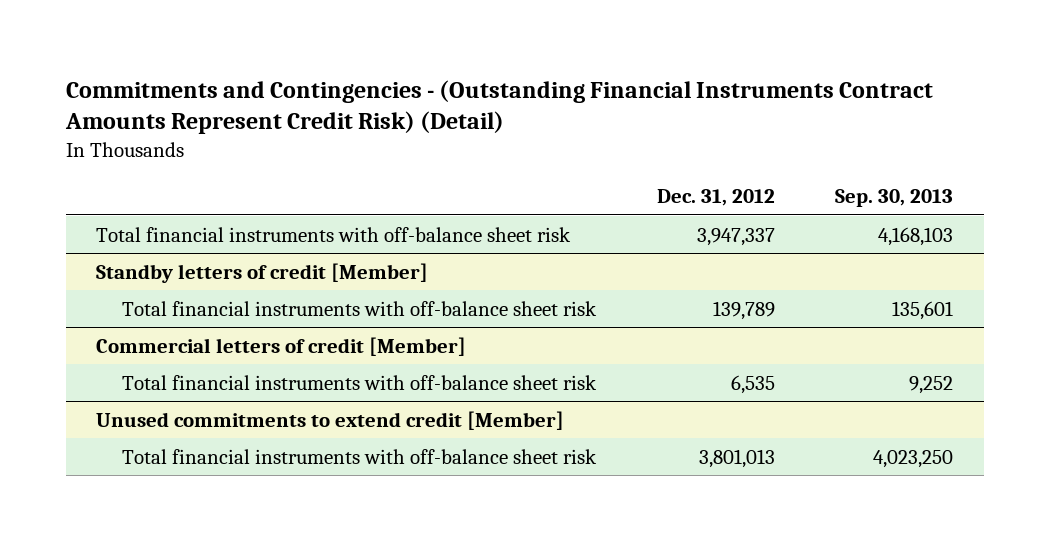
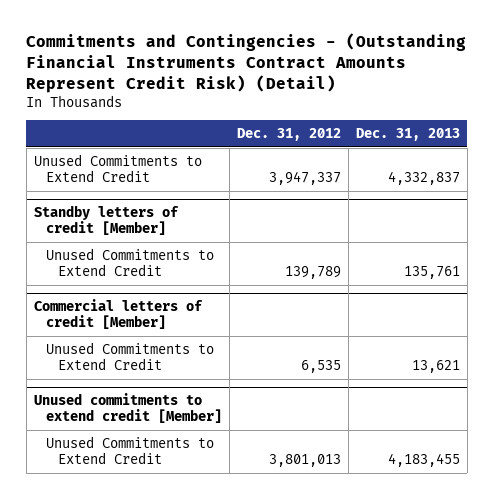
[835,188,954,207] Sep. 30, 2013 -> none
none -> [355,128,460,142] Dec. 31, 2013
[96,226,572,242] Total financial instruments with off-balance sheet risk -> [33,153,202,183] Unused Commitments to Extend Credit
[122,300,598,316] Total financial instruments with off-balance sheet risk -> [45,247,214,277] Unused Commitments to Extend Credit
[122,374,598,390] Total financial instruments with off-balance sheet risk -> [45,341,214,371] Unused Commitments to Extend Credit
[122,448,598,464] Total financial instruments with off-balance sheet risk -> [45,435,214,465] Unused Commitments to Extend Credit

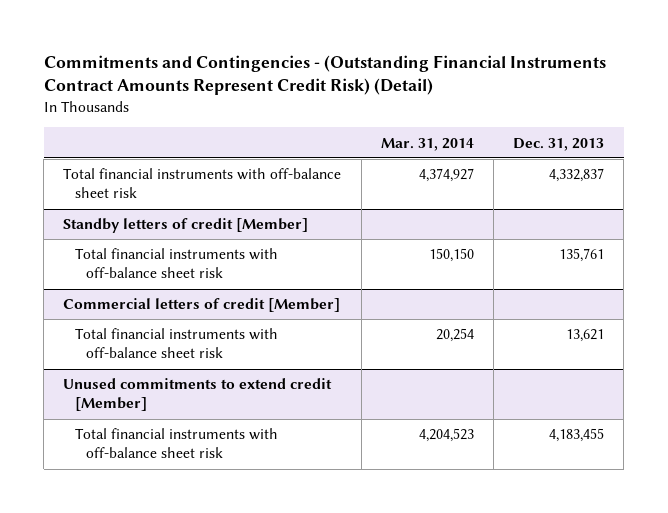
[236,128,341,142] Dec. 31, 2012 -> none
none -> [380,137,474,151] Mar. 31, 2014
[33,153,202,183] Unused Commitments to Extend Credit -> [63,168,342,199] Total financial instruments with off-balance sheet risk
[45,247,214,277] Unused Commitments to Extend Credit -> [74,248,278,279] Total financial instruments with off-balance sheet risk
[45,341,214,371] Unused Commitments to Extend Credit -> [74,328,278,359] Total financial instruments with off-balance sheet risk
[45,435,214,465] Unused Commitments to Extend Credit -> [74,428,278,459] Total financial instruments with off-balance sheet risk

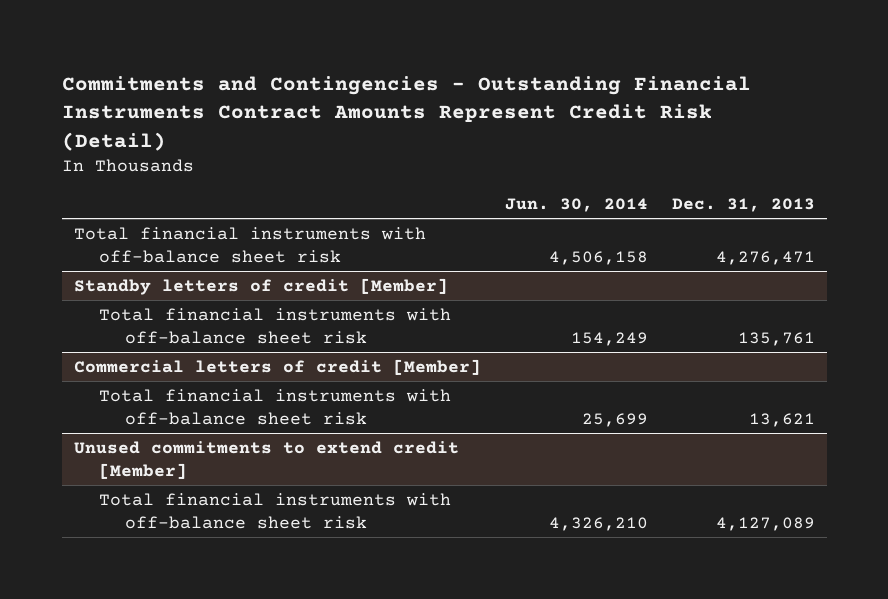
[43,54,606,96] Commitments and Contingencies - (Outstanding Financial Instruments Contract Amounts Represent Credit Risk) (Detail) -> [61,76,751,151] Commitments and Contingencies - Outstanding Financial Instruments Contract Amounts Represent Credit Risk (Detail)
[380,137,474,151] Mar. 31, 2014 -> none
none -> [504,198,648,213] Jun. 30, 2014
[549,168,605,183] 4,332,837 -> [715,250,815,265] 4,276,471
[549,428,605,443] 4,183,455 -> [715,516,815,531] 4,127,089

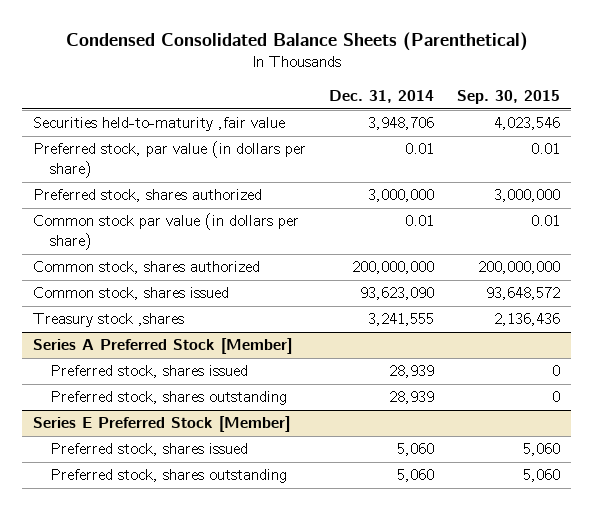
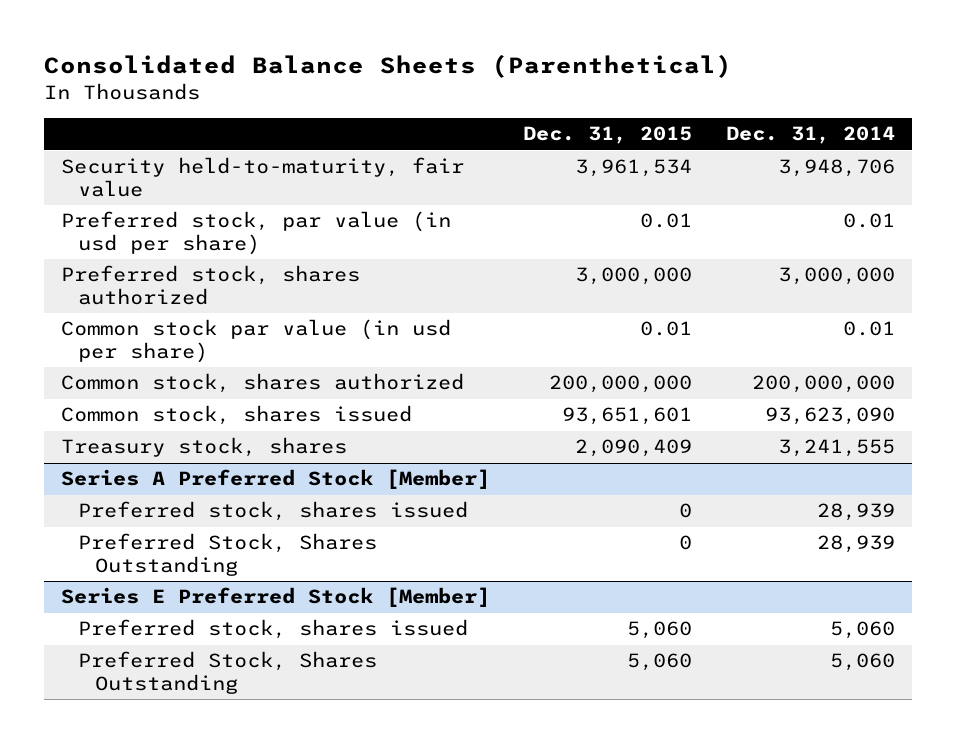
[65,32,528,52] Condensed Consolidated Balance Sheets (Parenthetical) -> [43,54,732,79] Consolidated Balance Sheets (Parenthetical)
[456,90,560,105] Sep. 30, 2015 -> none
none -> [523,126,693,145] Dec. 31, 2015
[33,117,286,132] Securities held-to-maturity ,fair value -> [60,157,464,198] Security held-to-maturity, fair value
[33,141,307,179] Preferred stock, par value (in dollars per share) -> [60,211,451,256] Preferred stock, par value (in usd per share)
[33,213,300,251] Common stock par value (in dollars per share) -> [60,319,451,364] Common stock par value (in usd per share)
[33,313,185,328] Treasury stock ,shares -> [60,437,347,458] Treasury stock, shares
[49,391,287,406] Preferred stock, shares outstanding -> [78,533,378,577] Preferred Stock, Shares Outstanding
[49,469,287,484] Preferred stock, shares outstanding -> [78,651,378,695] Preferred Stock, Shares Outstanding

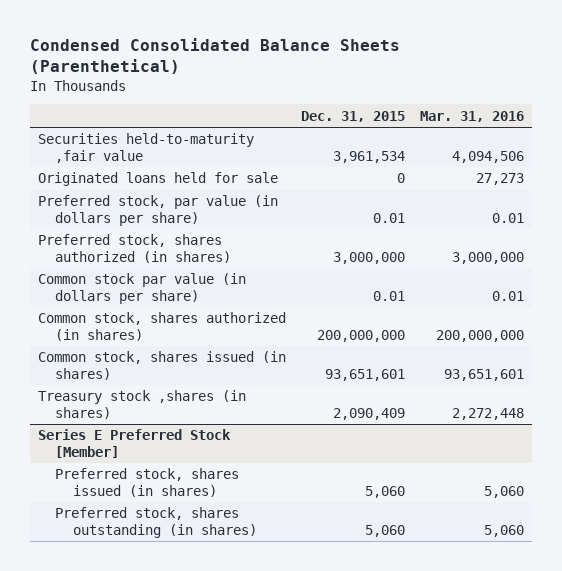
[43,54,732,79] Consolidated Balance Sheets (Parenthetical) -> [30,38,401,75] Condensed Consolidated Balance Sheets (Parenthetical)
[726,126,896,145] Dec. 31, 2014 -> none
none -> [420,110,525,122] Mar. 31, 2016
[60,469,490,490] Series A Preferred Stock [Member] -> none
[78,501,469,522] Preferred stock, shares issued -> none
[78,533,378,577] Preferred Stock, Shares Outstanding -> none
[60,157,464,198] Security held-to-maturity, fair value -> [37,133,254,163] Securities held-to-maturity ,fair value
none -> [37,172,278,187] Originated loans held for sale
[60,211,451,256] Preferred stock, par value (in usd per share) -> [37,195,278,226] Preferred stock, par value (in dollars per share)
[60,265,360,306] Preferred stock, shares authorized -> [37,234,232,263] Preferred stock, shares authorized (in shares)
[60,319,451,364] Common stock par value (in usd per share) -> [37,273,246,304] Common stock par value (in dollars per share)
[60,373,464,394] Common stock, shares authorized -> [37,312,286,341] Common stock, shares authorized (in shares)
[60,405,412,426] Common stock, shares issued -> [37,351,286,380] Common stock, shares issued (in shares)
[60,437,347,458] Treasury stock, shares -> [37,390,246,419] Treasury stock ,shares (in shares)
[78,619,469,640] Preferred stock, shares issued -> [55,468,240,497] Preferred stock, shares issued (in shares)
[78,651,378,695] Preferred Stock, Shares Outstanding -> [55,507,257,538] Preferred stock, shares outstanding (in shares)

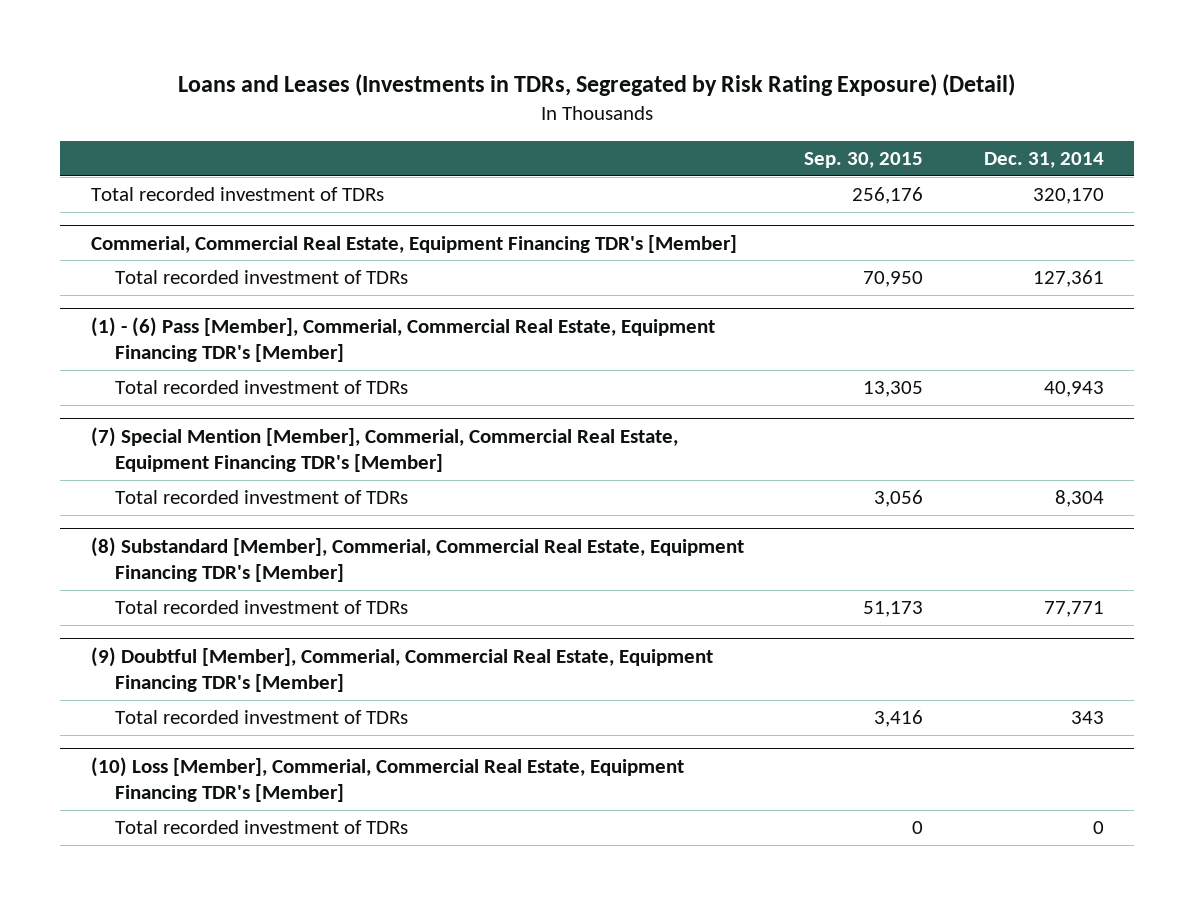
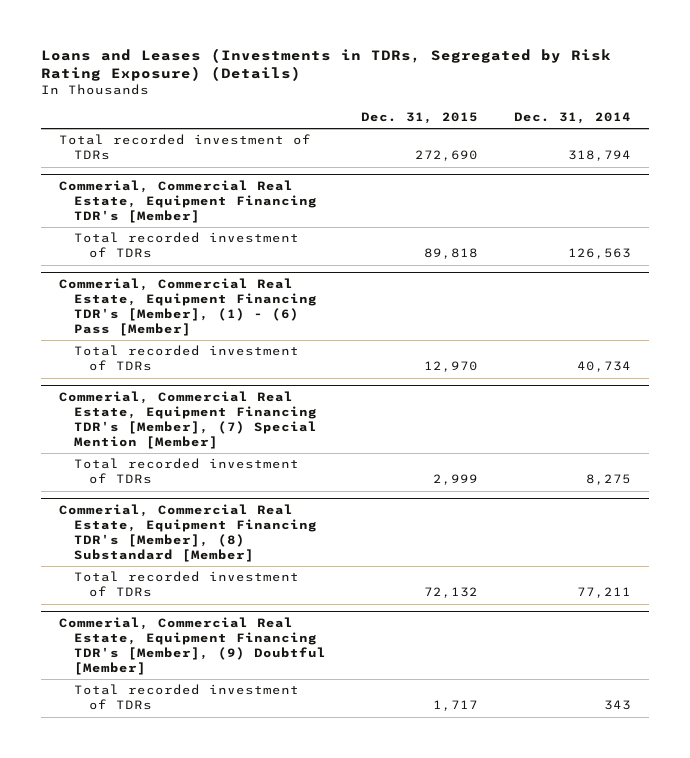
[178,74,1016,97] Loans and Leases (Investments in TDRs, Segregated by Risk Rating Exposure) (Detail) -> [41,47,612,81] Loans and Leases (Investments in TDRs, Segregated by Risk Rating Exposure) (Details)
[804,152,924,169] Sep. 30, 2015 -> none
none -> [361,112,479,125] Dec. 31, 2015
[1033,188,1105,205] 320,170 -> [567,150,631,162] 318,794
[1033,270,1105,288] 127,361 -> [567,248,631,260] 126,563
[90,316,715,363] (1) - (6) Pass [Member], Commerial, Commercial Real Estate, Equipment Financing TDR's [Member] -> [58,277,318,336] Commerial, Commercial Real Estate, Equipment Financing TDR's [Member], (1) - (6) Pass [Member]
[1044,381,1105,398] 40,943 -> [576,361,631,373] 40,734
[90,426,678,473] (7) Special Mention [Member], Commerial, Commercial Real Estate, Equipment Financing TDR's [Member] -> [58,390,318,449] Commerial, Commercial Real Estate, Equipment Financing TDR's [Member], (7) Special Mention [Member]
[1055,490,1105,508] 8,304 -> [585,474,631,486] 8,275
[90,536,744,583] (8) Substandard [Member], Commerial, Commercial Real Estate, Equipment Financing TDR's [Member] -> [58,503,318,562] Commerial, Commercial Real Estate, Equipment Financing TDR's [Member], (8) Substandard [Member]
[1044,601,1105,618] 77,771 -> [576,587,631,599] 77,211
[90,646,713,693] (9) Doubtful [Member], Commerial, Commercial Real Estate, Equipment Financing TDR's [Member] -> [58,616,327,675] Commerial, Commercial Real Estate, Equipment Financing TDR's [Member], (9) Doubtful [Member]
[90,756,684,803] (10) Loss [Member], Commerial, Commercial Real Estate, Equipment Financing TDR's [Member] -> none
[114,820,408,835] Total recorded investment of TDRs -> none

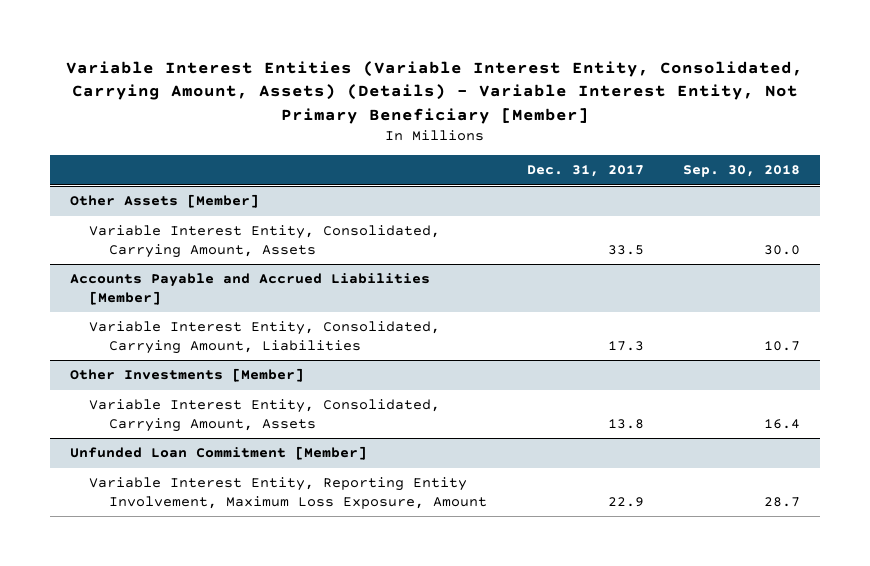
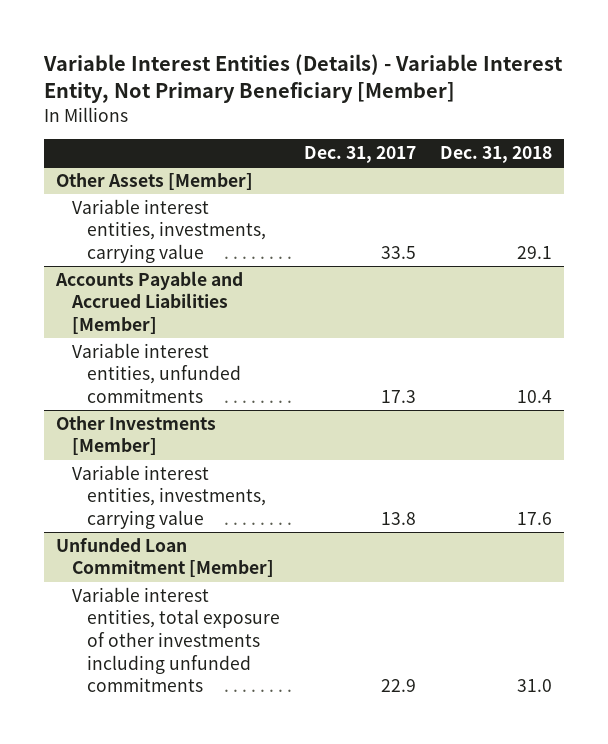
[65,61,803,124] Variable Interest Entities (Variable Interest Entity, Consolidated, Carrying Amount, Assets) (Details) - Variable Interest Entity, Not Primary Beneficiary [Member] -> [43,54,564,104] Variable Interest Entities (Details) - Variable Interest Entity, Not Primary Beneficiary [Member]
[683,165,801,178] Sep. 30, 2018 -> none
none -> [439,146,552,164] Dec. 31, 2018
[89,225,441,258] Variable Interest Entity, Consolidated, Carrying Amount, Assets -> [71,198,266,264] Variable interest entities, investments, carrying value
[89,321,441,354] Variable Interest Entity, Consolidated, Carrying Amount, Liabilities -> [71,342,241,404] Variable interest entities, unfunded commitments
[89,399,441,432] Variable Interest Entity, Consolidated, Carrying Amount, Assets -> [71,464,266,530] Variable interest entities, investments, carrying value
[89,477,487,509] Variable Interest Entity, Reporting Entity Involvement, Maximum Loss Exposure, Amount -> [71,586,280,693] Variable interest entities, total exposure of other investments including unfunded commitments

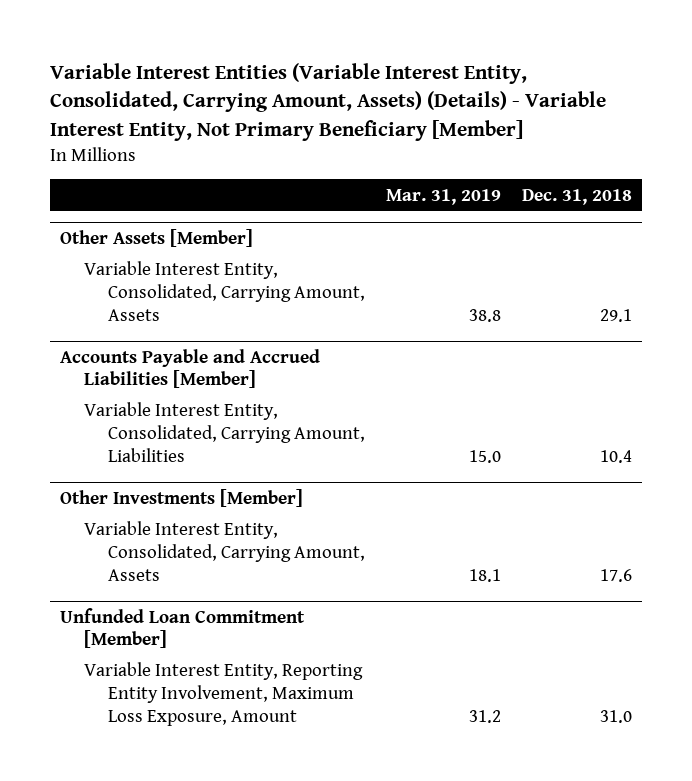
[43,54,564,104] Variable Interest Entities (Details) - Variable Interest Entity, Not Primary Beneficiary [Member] -> [49,62,606,141] Variable Interest Entities (Variable Interest Entity, Consolidated, Carrying Amount, Assets) (Details) - Variable Interest Entity, Not Primary Beneficiary [Member]
[303,146,416,164] Dec. 31, 2017 -> none
none -> [385,188,501,205] Mar. 31, 2019
[71,198,266,264] Variable interest entities, investments, carrying value -> [84,261,365,321] Variable Interest Entity, Consolidated, Carrying Amount, Assets
[71,342,241,404] Variable interest entities, unfunded commitments -> [84,402,365,462] Variable Interest Entity, Consolidated, Carrying Amount, Liabilities
[71,464,266,530] Variable interest entities, investments, carrying value -> [84,521,365,581] Variable Interest Entity, Consolidated, Carrying Amount, Assets
[71,586,280,693] Variable interest entities, total exposure of other investments including unfunded commitments -> [84,662,364,726] Variable Interest Entity, Reporting Entity Involvement, Maximum Loss Exposure, Amount

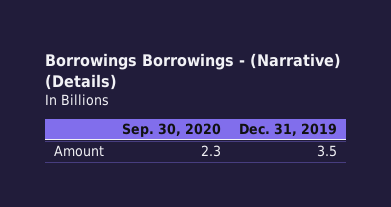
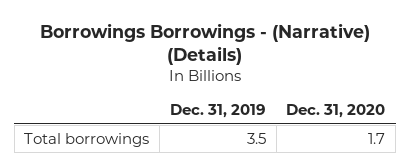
[122,123,222,138] Sep. 30, 2020 -> none
none -> [286,104,386,119] Dec. 31, 2020
[53,145,104,158] Amount -> [24,132,150,147] Total borrowings

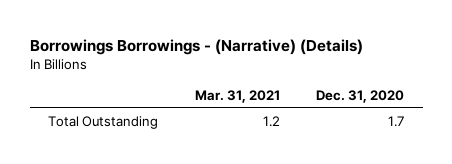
[169,104,266,119] Dec. 31, 2019 -> none
none -> [194,90,280,104] Mar. 31, 2021
[24,132,150,147] Total borrowings -> [48,116,159,130] Total Outstanding

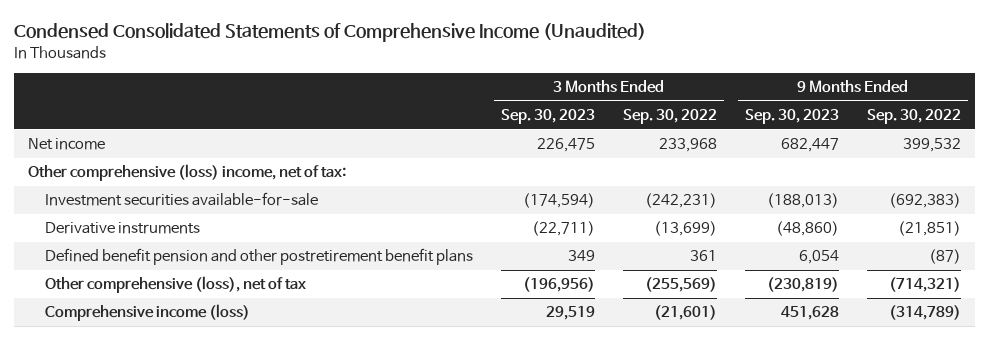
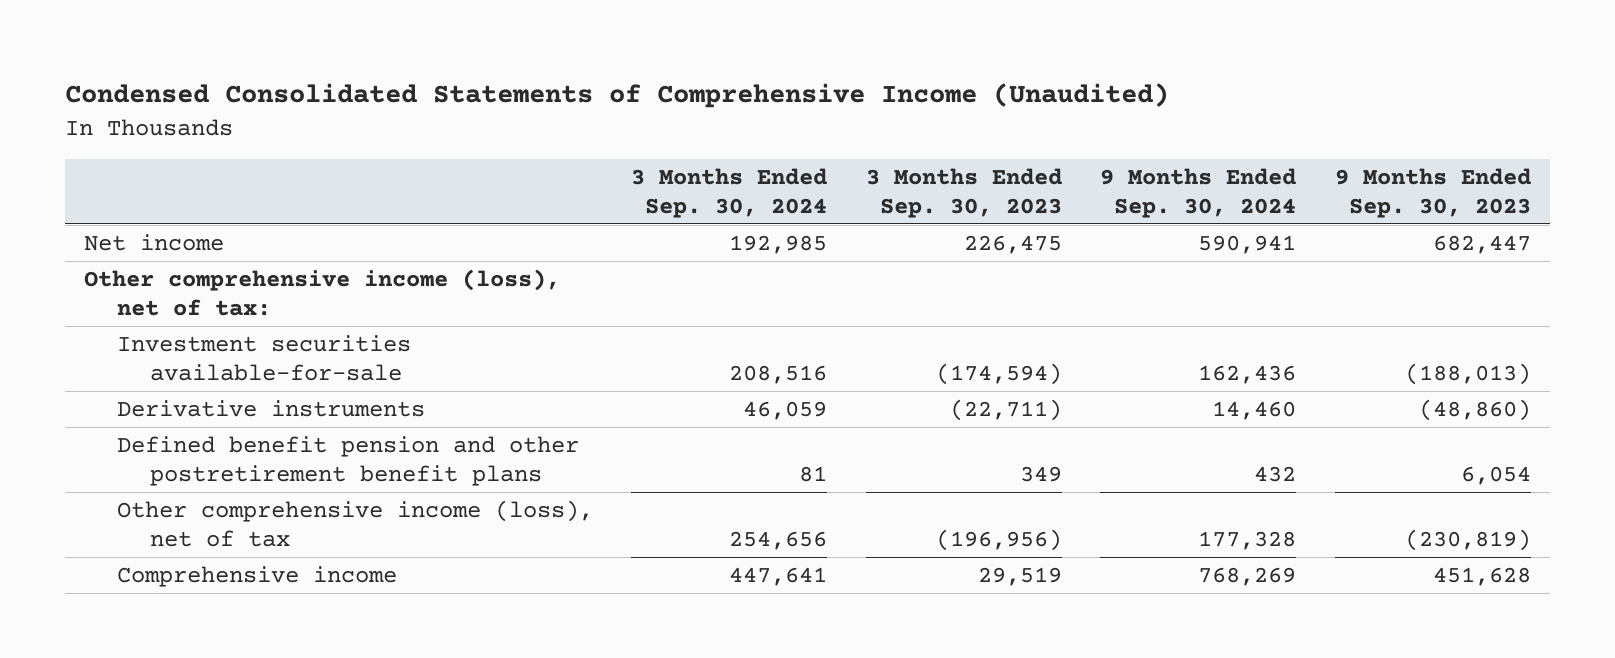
[623,109,718,125] Sep. 30, 2022 -> none
[867,109,962,125] Sep. 30, 2022 -> none
none -> [631,167,828,218] 3 Months Ended Sep. 30, 2024
none -> [1100,167,1297,218] 9 Months Ended Sep. 30, 2024
[27,164,346,182] Other comprehensive (loss) income, net of tax: -> [83,269,560,316] Other comprehensive income (loss), net of tax:
[45,276,307,294] Other comprehensive (loss), net of tax -> [116,500,593,547] Other comprehensive income (loss), net of tax
[45,304,251,322] Comprehensive income (loss) -> [116,566,397,588] Comprehensive income

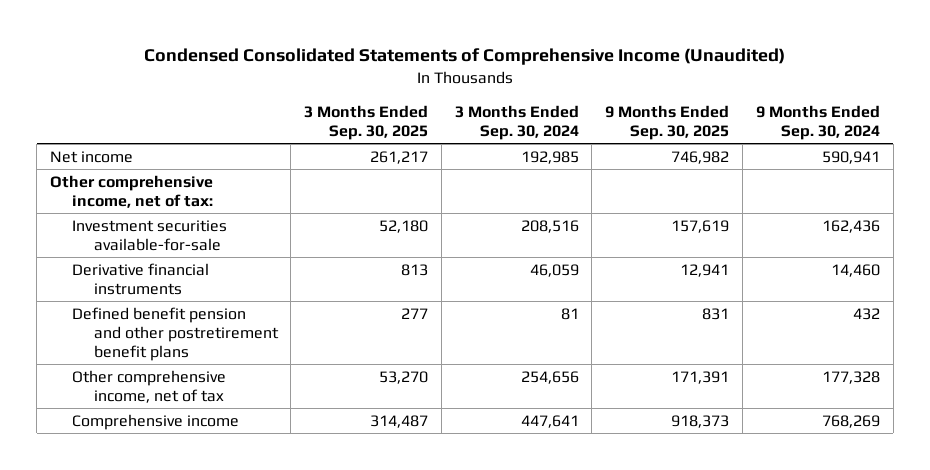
[865,167,1062,218] 3 Months Ended Sep. 30, 2023 -> none
[1334,167,1531,218] 9 Months Ended Sep. 30, 2023 -> none
none -> [304,104,429,140] 3 Months Ended Sep. 30, 2025
none -> [605,104,730,140] 9 Months Ended Sep. 30, 2025
[83,269,560,316] Other comprehensive income (loss), net of tax: -> [50,174,214,208] Other comprehensive income, net of tax:
[116,400,425,418] Derivative instruments -> [71,262,209,295] Derivative financial instruments
[116,500,593,547] Other comprehensive income (loss), net of tax -> [71,369,226,403] Other comprehensive income, net of tax

